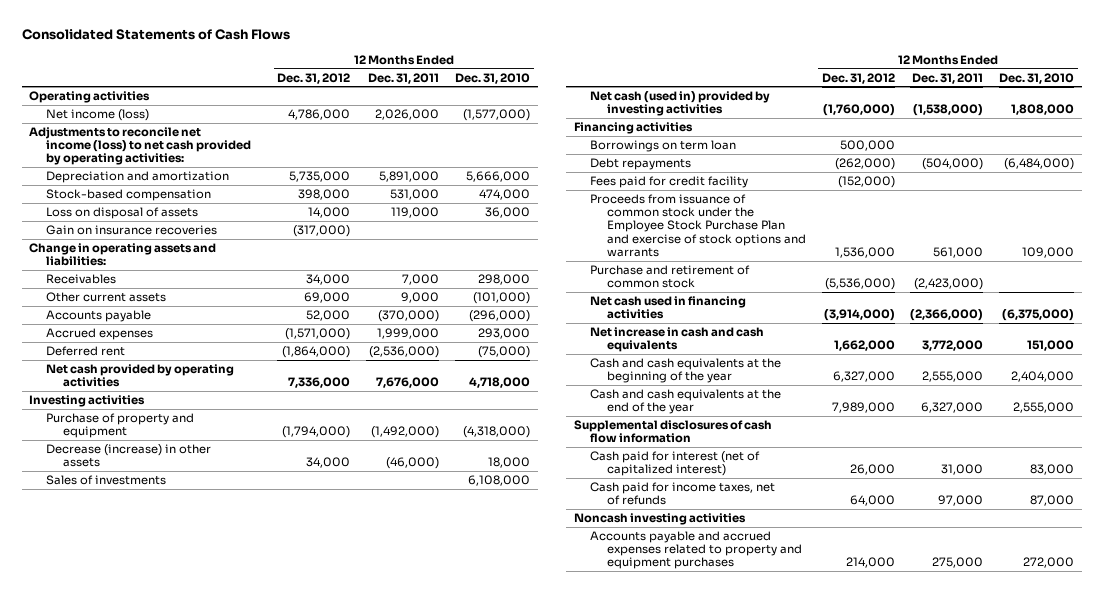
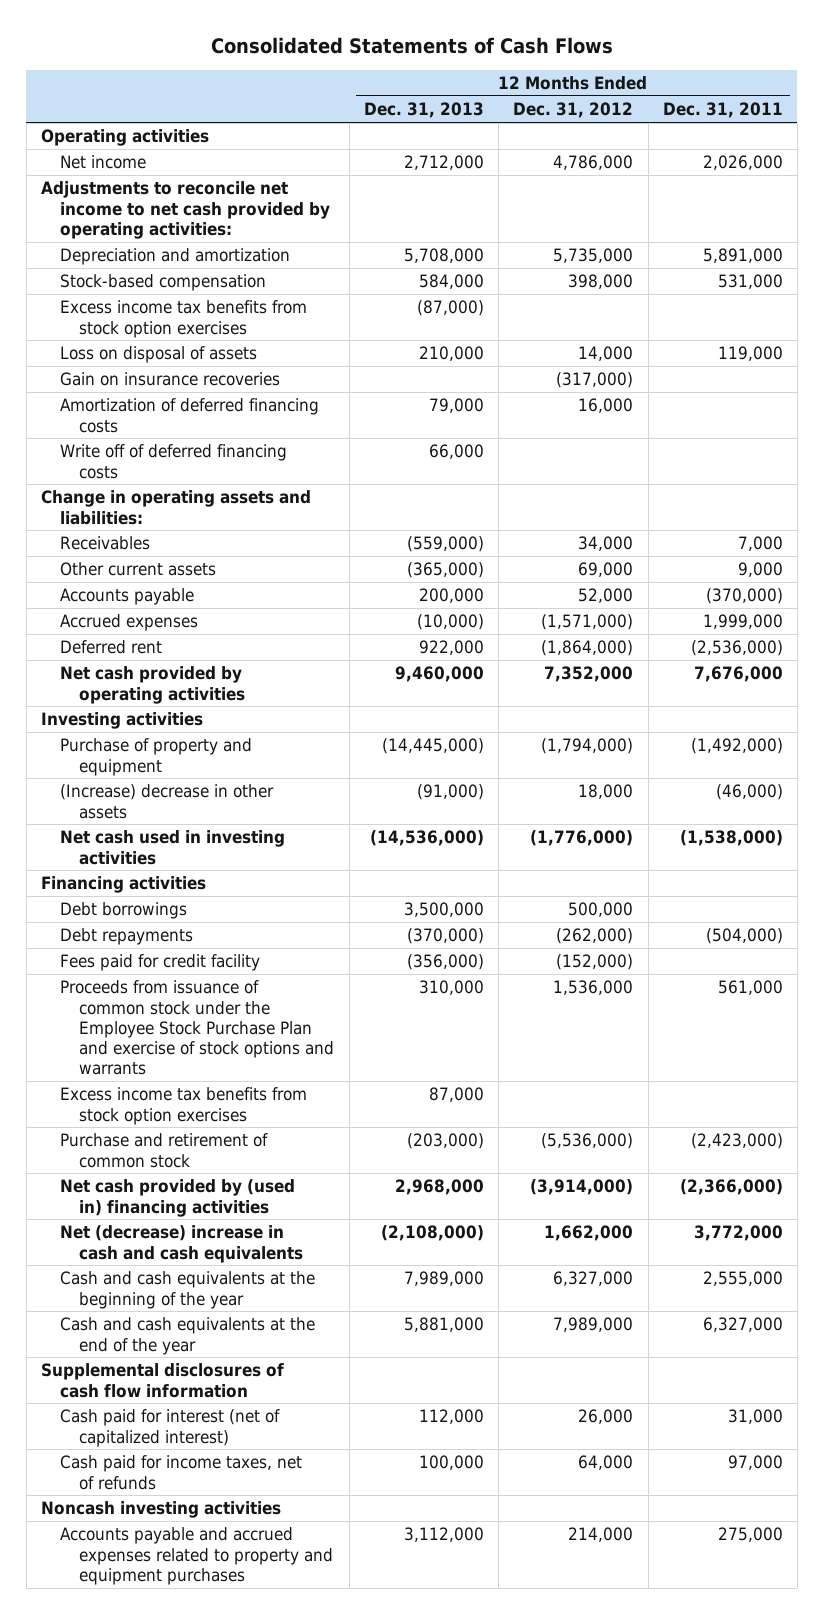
[454,72,530,84] Dec. 31, 2010 -> none
none -> [363,102,484,119] Dec. 31, 2013
[46,109,150,122] Net income (loss) -> [60,155,147,170] Net income
[29,127,252,166] Adjustments to reconcile net income (loss) to net cash provided by operating activities: -> [40,181,331,239] Adjustments to reconcile net income to net cash provided by operating activities:
none -> [60,300,308,338] Excess income tax benefits from stock option exercises
none -> [60,398,320,433] Amortization of deferred financing costs
none -> [60,444,288,479] Write off of deferred financing costs
[288,377,351,389] 7,336,000 -> [544,666,634,683] 7,352,000
[46,475,167,486] Sales of investments -> none
[46,444,212,468] Decrease (increase) in other assets -> [60,784,275,819] (Increase) decrease in other assets
[306,457,351,469] 34,000 -> [578,784,634,800] 18,000
[590,91,771,117] Net cash (used in) provided by investing activities -> [60,830,286,865] Net cash used in investing activities
[822,104,895,117] (1,760,000) -> [530,830,634,847] (1,776,000)
[590,140,737,153] Borrowings on term loan -> [60,902,188,920] Debt borrowings
none -> [60,1087,308,1125] Excess income tax benefits from stock option exercises
[590,296,747,320] Net cash used in financing activities -> [60,1179,296,1217] Net cash provided by (used in) financing activities
[590,327,765,353] Net increase in cash and cash equivalents -> [60,1225,304,1263] Net (decrease) increase in cash and cash equivalents

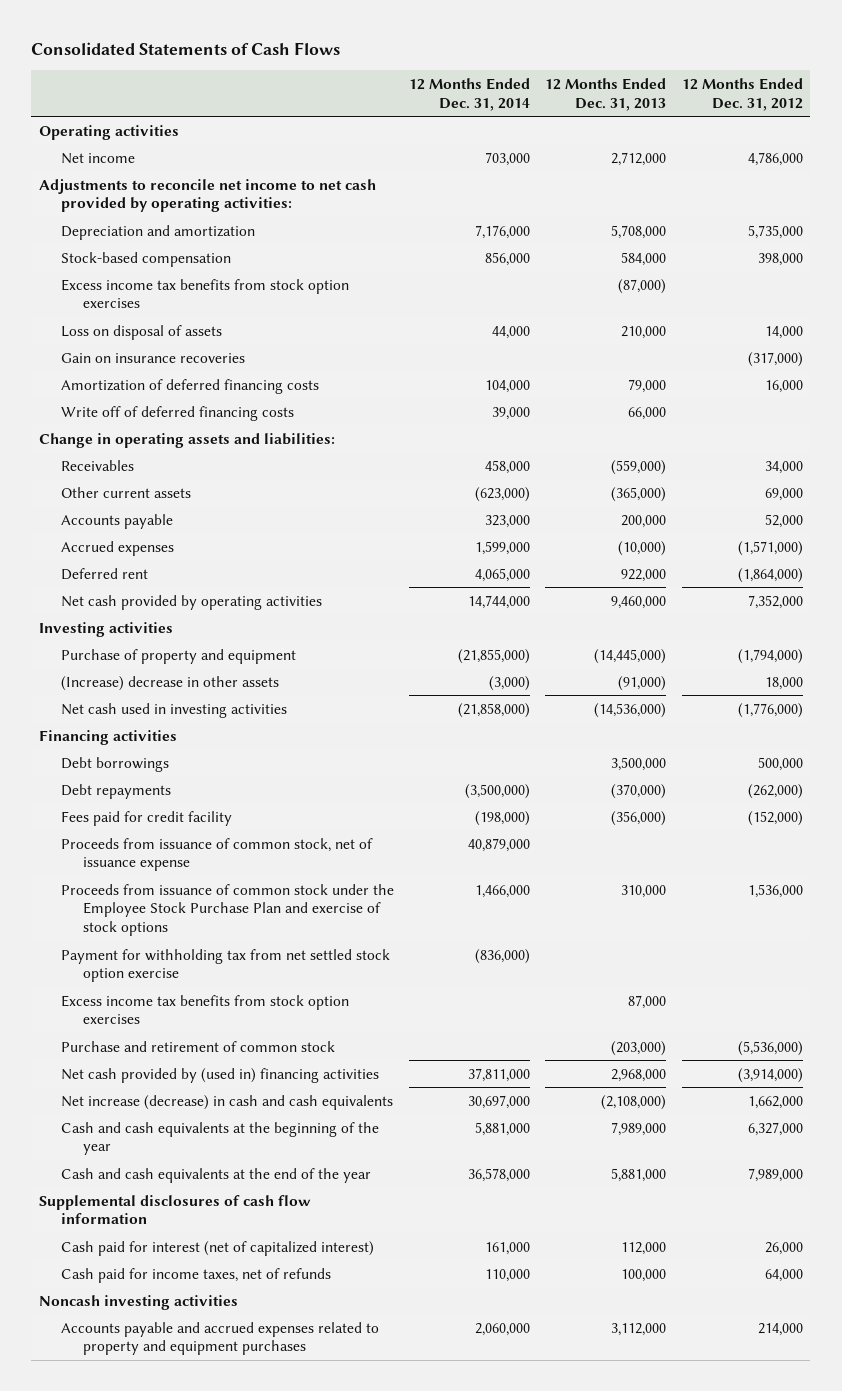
[662,102,783,119] Dec. 31, 2011 -> none
none -> [409,77,531,111] 12 Months Ended Dec. 31, 2014
none -> [60,837,373,872] Proceeds from issuance of common stock, net of issuance expense
[60,980,335,1075] Proceeds from issuance of common stock under the Employee Stock Purchase Plan and exercise of stock options and warrants -> [60,883,394,937] Proceeds from issuance of common stock under the Employee Stock Purchase Plan and exercise of stock options
none -> [60,948,390,983] Payment for withholding tax from net settled stock option exercise
[60,1225,304,1263] Net (decrease) increase in cash and cash equivalents -> [60,1094,393,1110] Net increase (decrease) in cash and cash equivalents

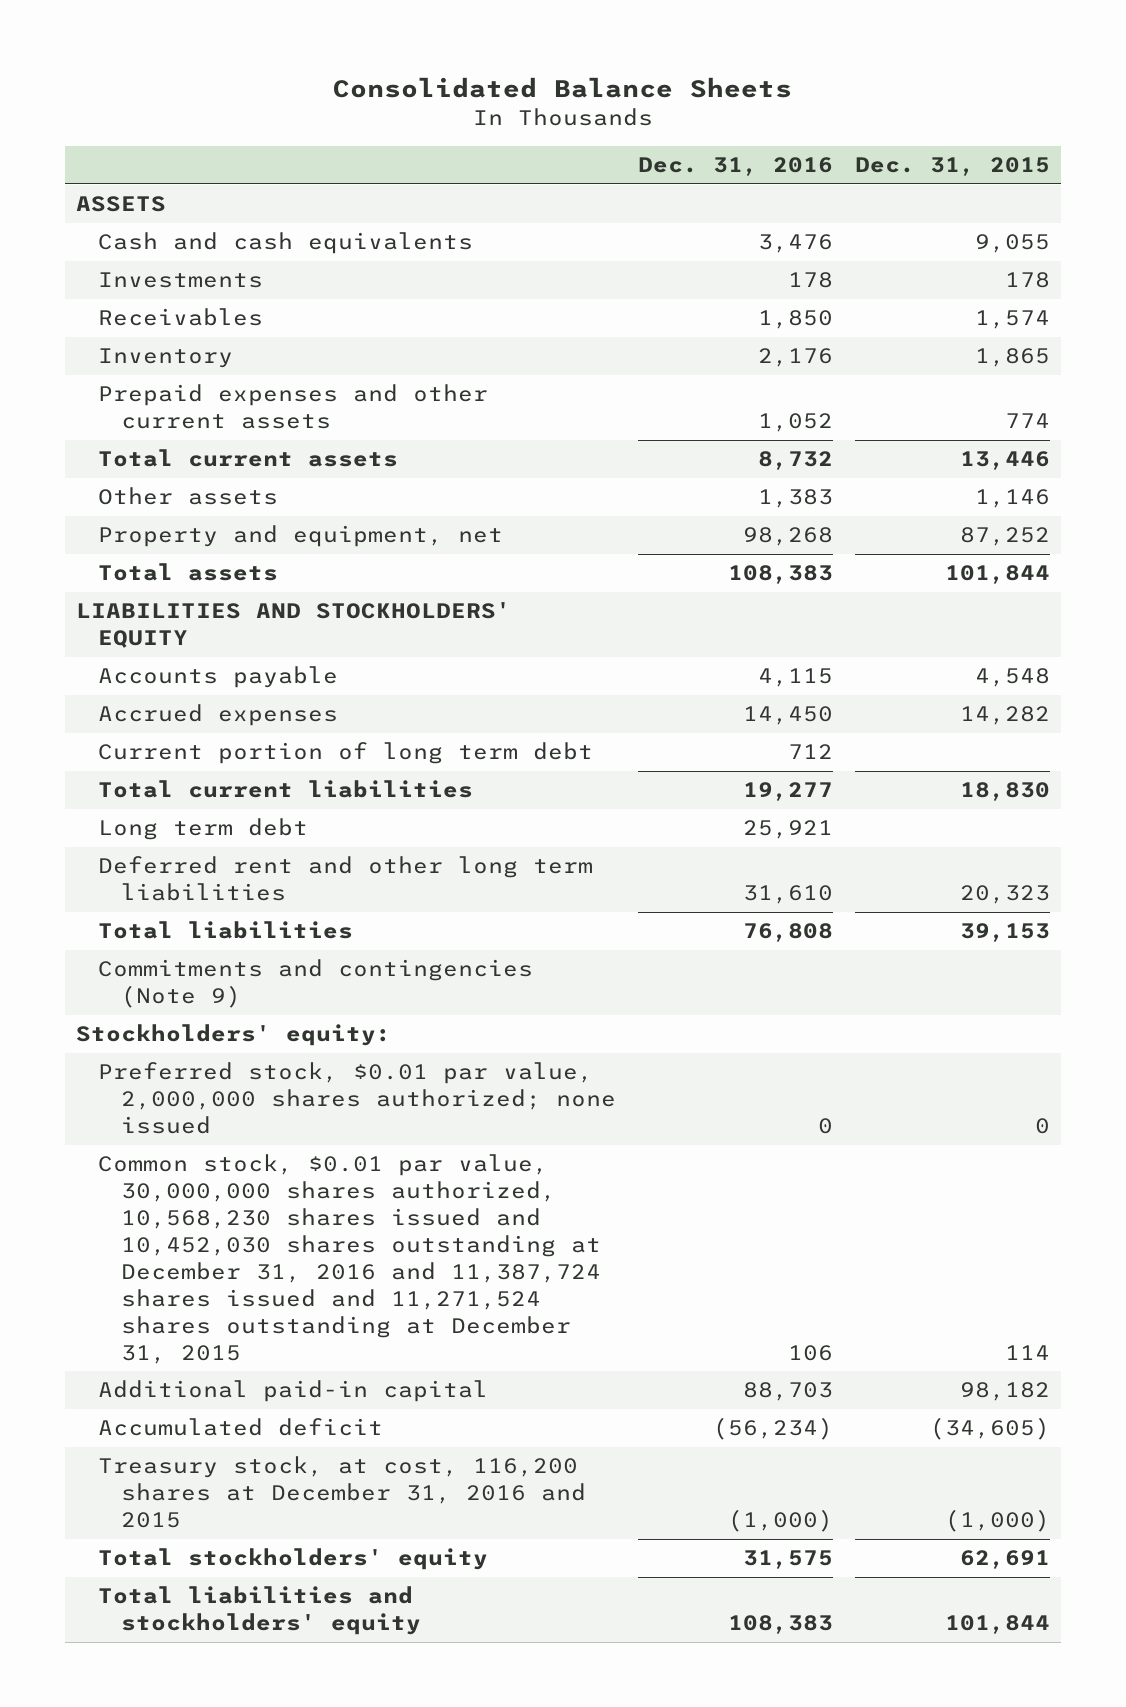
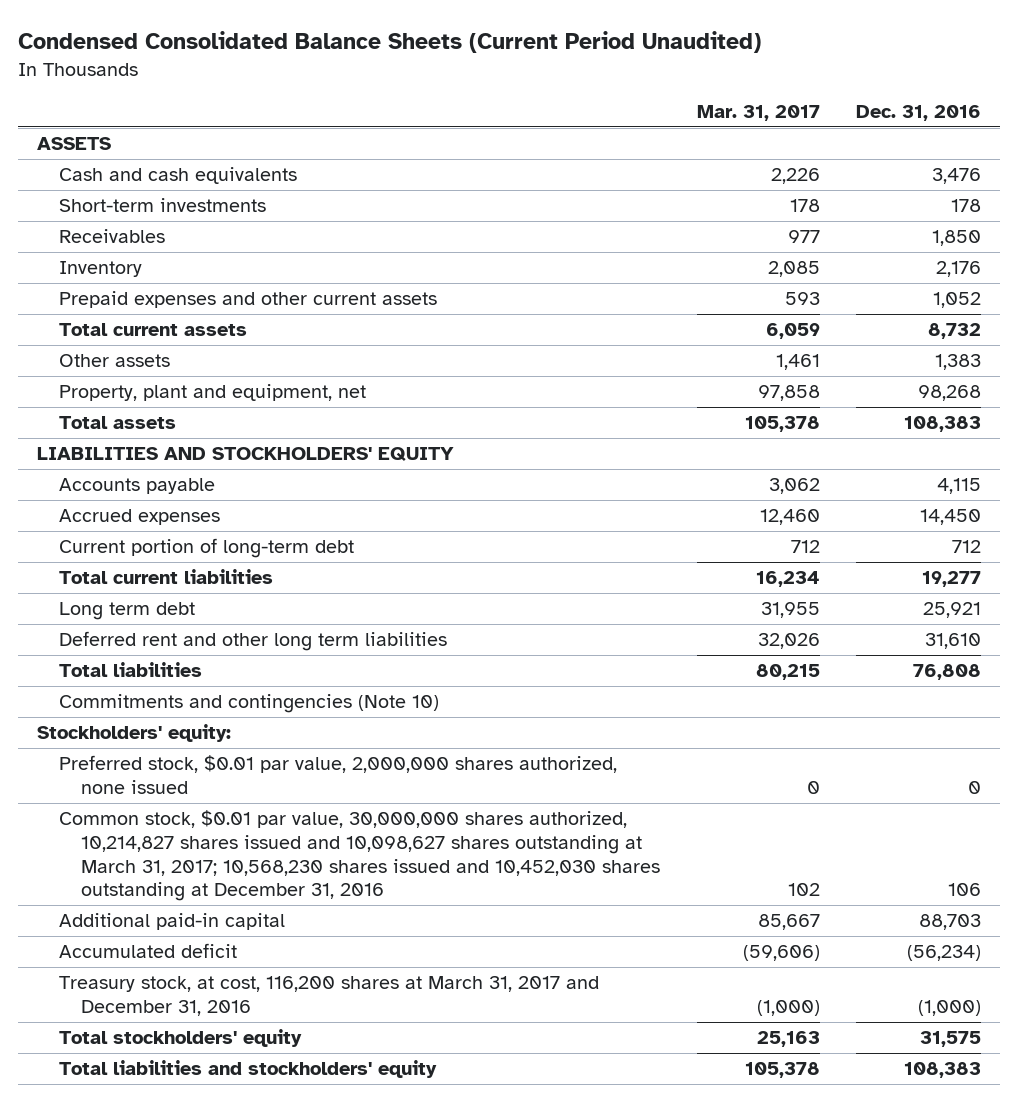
[332,77,792,99] Consolidated Balance Sheets -> [18,31,762,54] Condensed Consolidated Balance Sheets (Current Period Unaudited)
[854,157,1050,177] Dec. 31, 2015 -> none
none -> [696,104,820,121] Mar. 31, 2017
[98,272,264,289] Investments -> [58,198,266,213] Short-term investments
[98,525,504,548] Property and equipment, net -> [58,384,366,402] Property, plant and equipment, net
[98,742,594,765] Current portion of long term debt -> [58,538,354,559] Current portion of long-term debt
[98,959,534,1009] Commitments and contingencies (Note 9) -> [58,694,439,714] Commitments and contingencies (Note 10)
[98,1062,616,1135] Preferred stock, $0.01 par value, 2,000,000 shares authorized; none issued -> [58,755,617,794] Preferred stock, $0.01 par value, 2,000,000 shares authorized, none issued
[98,1154,601,1364] Common stock, $0.01 par value, 30,000,000 shares authorized, 10,568,230 shares issued and 10,452,030 shares outstanding at December 31, 2016 and 11,387,724 shares issued and 11,271,524 shares outstanding at December 31, 2015 -> [58,810,661,902] Common stock, $0.01 par value, 30,000,000 shares authorized, 10,214,827 shares issued and 10,098,627 shares outstanding at March 31, 2017; 10,568,230 shares issued and 10,452,030 shares outstanding at December 31, 2016
[98,1456,586,1529] Treasury stock, at cost, 116,200 shares at December 31, 2016 and 2015 -> [58,976,599,1016] Treasury stock, at cost, 116,200 shares at March 31, 2017 and December 31, 2016

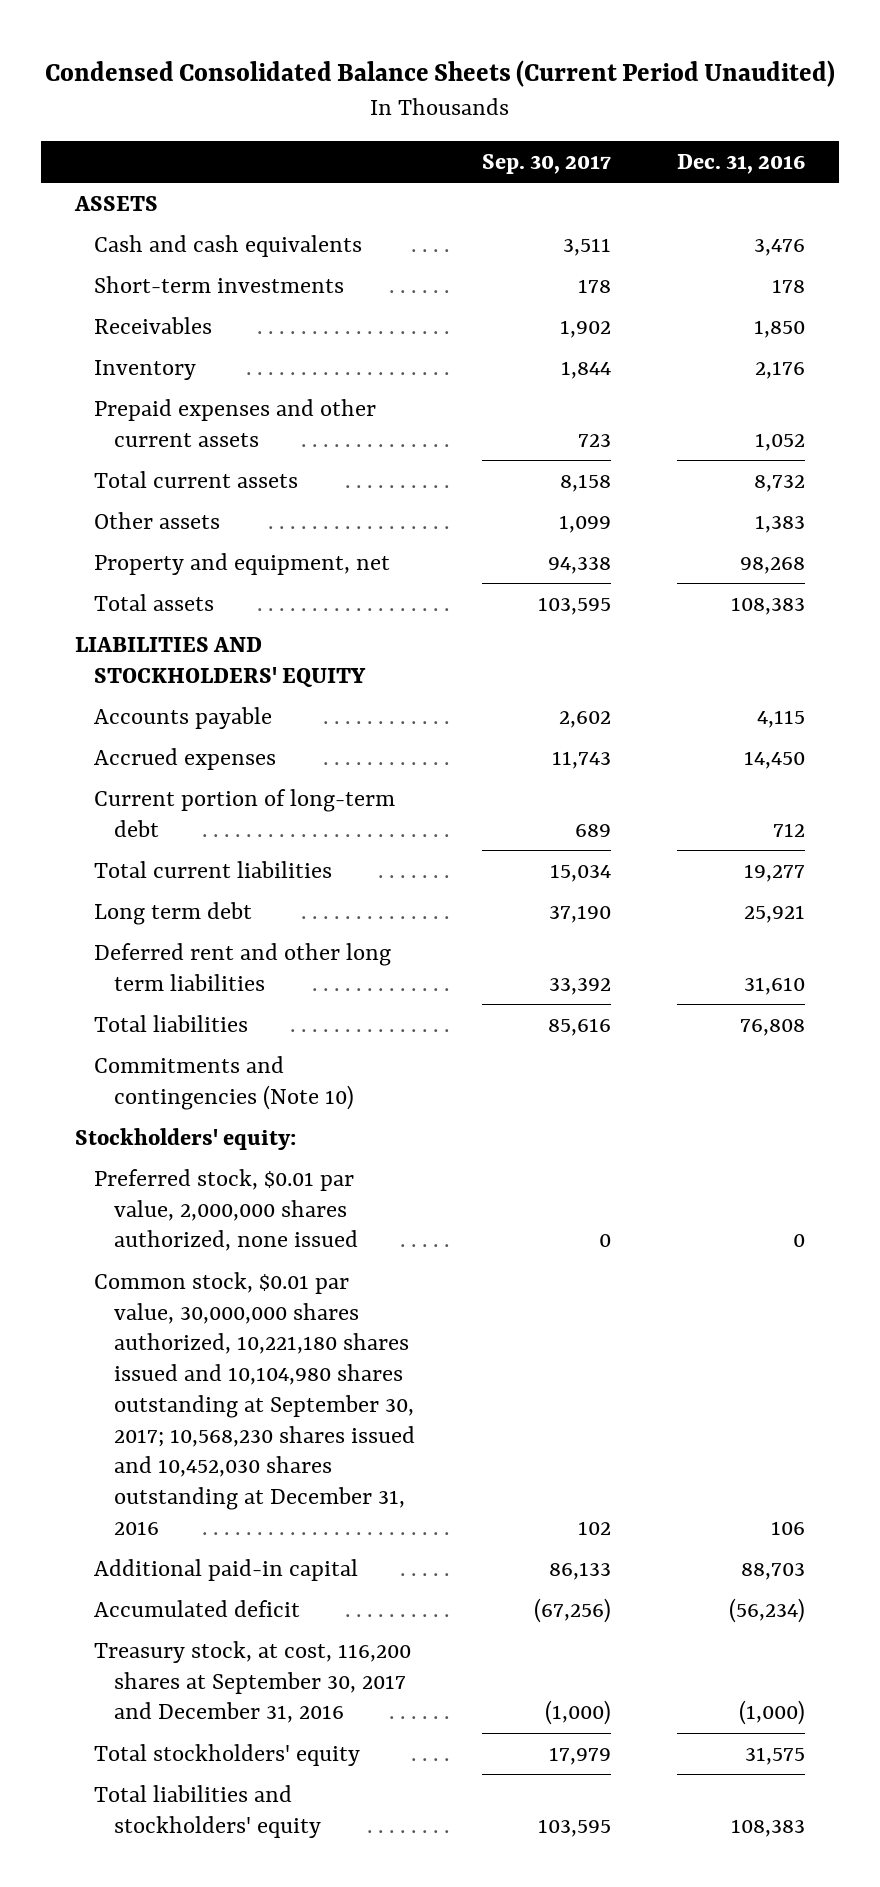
[696,104,820,121] Mar. 31, 2017 -> none
none -> [481,153,611,174] Sep. 30, 2017
[58,384,366,402] Property, plant and equipment, net -> [94,552,391,575] Property and equipment, net
[58,810,661,902] Common stock, $0.01 par value, 30,000,000 shares authorized, 10,214,827 shares issued and 10,098,627 shares outstanding at March 31, 2017; 10,568,230 shares issued and 10,452,030 shares outstanding at December 31, 2016 -> [94,1271,416,1535] Common stock, $0.01 par value, 30,000,000 shares authorized, 10,221,180 shares issued and 10,104,980 shares outstanding at September 30, 2017; 10,568,230 shares issued and 10,452,030 shares outstanding at December 31, 2016
[58,976,599,1016] Treasury stock, at cost, 116,200 shares at March 31, 2017 and December 31, 2016 -> [94,1640,412,1724] Treasury stock, at cost, 116,200 shares at September 30, 2017 and December 31, 2016

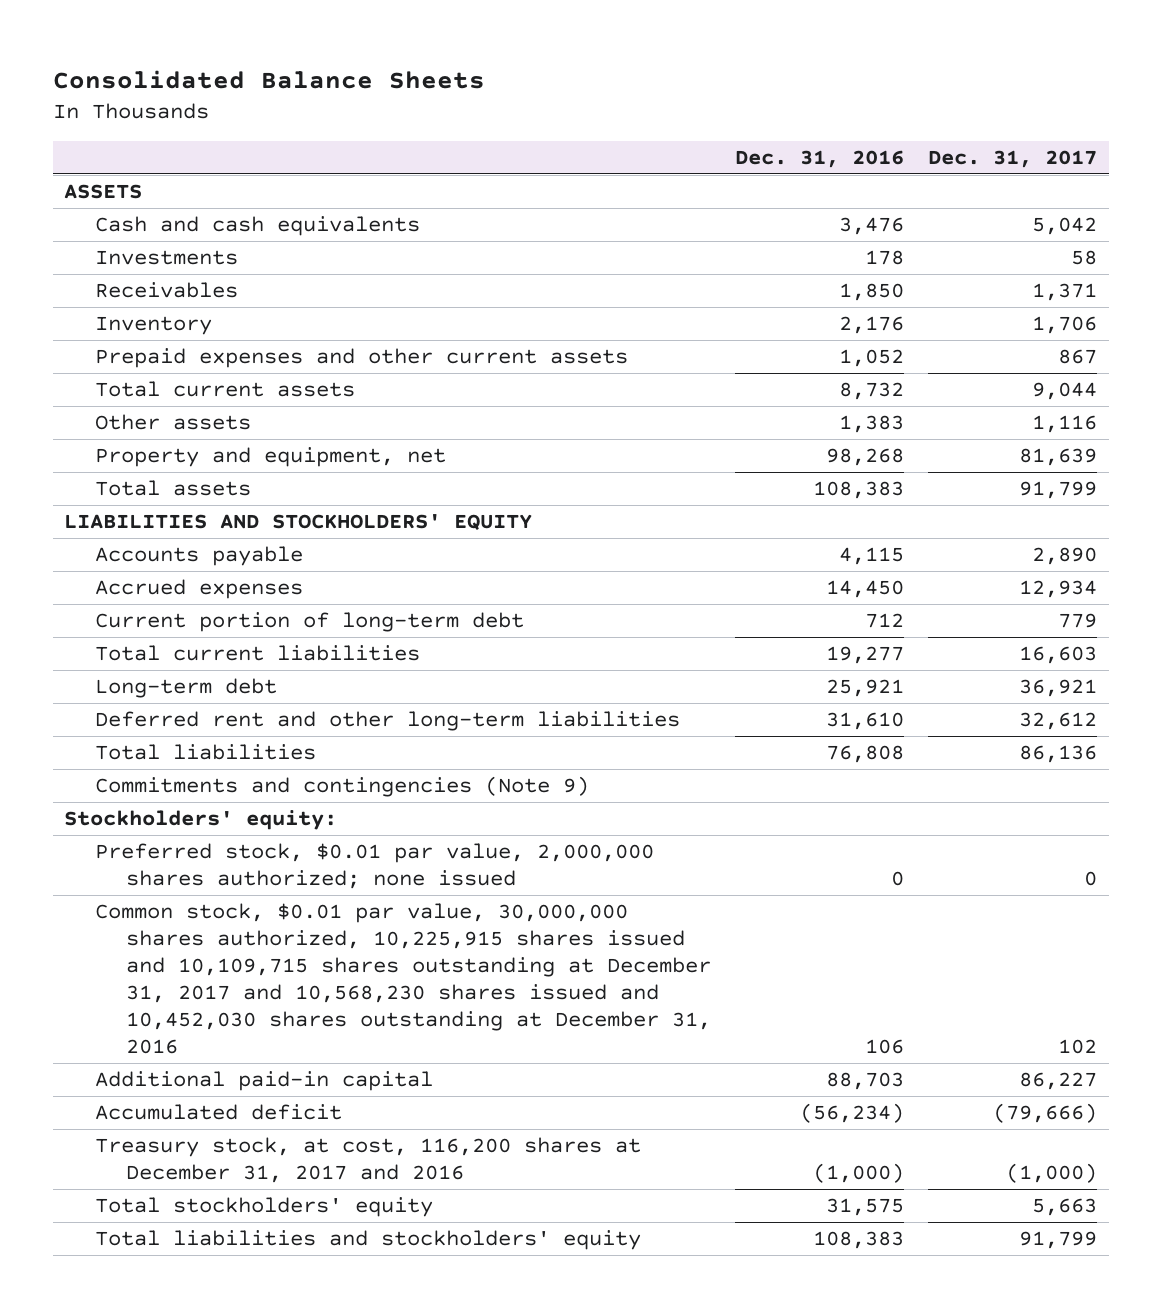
[44,59,835,87] Condensed Consolidated Balance Sheets (Current Period Unaudited) -> [52,69,485,89] Consolidated Balance Sheets
[481,153,611,174] Sep. 30, 2017 -> none
none -> [927,150,1097,169] Dec. 31, 2017
[94,275,345,293] Short-term investments -> [95,250,239,266] Investments
[94,901,253,925] Long term debt -> [95,678,278,699] Long-term debt
[94,942,392,991] Deferred rent and other long term liabilities -> [95,711,681,732] Deferred rent and other long-term liabilities
[94,1055,355,1110] Commitments and contingencies (Note 10) -> [95,776,590,798] Commitments and contingencies (Note 9)
[94,1168,359,1252] Preferred stock, $0.01 par value, 2,000,000 shares authorized, none issued -> [95,843,655,890] Preferred stock, $0.01 par value, 2,000,000 shares authorized; none issued
[94,1271,416,1535] Common stock, $0.01 par value, 30,000,000 shares authorized, 10,221,180 shares issued and 10,104,980 shares outstanding at September 30, 2017; 10,568,230 shares issued and 10,452,030 shares outstanding at December 31, 2016 -> [95,903,712,1054] Common stock, $0.01 par value, 30,000,000 shares authorized, 10,225,915 shares issued and 10,109,715 shares outstanding at December 31, 2017 and 10,568,230 shares issued and 10,452,030 shares outstanding at December 31, 2016
[94,1640,412,1724] Treasury stock, at cost, 116,200 shares at September 30, 2017 and December 31, 2016 -> [95,1137,642,1184] Treasury stock, at cost, 116,200 shares at December 31, 2017 and 2016

